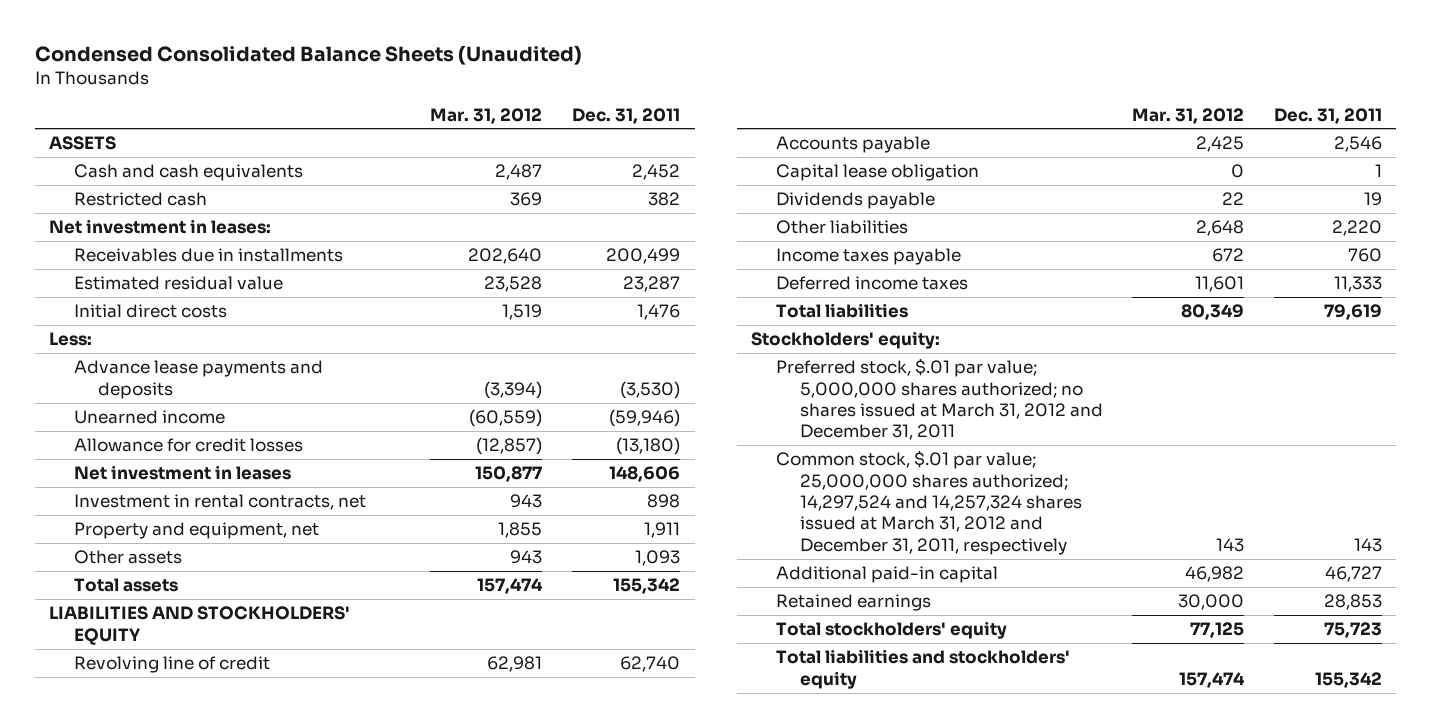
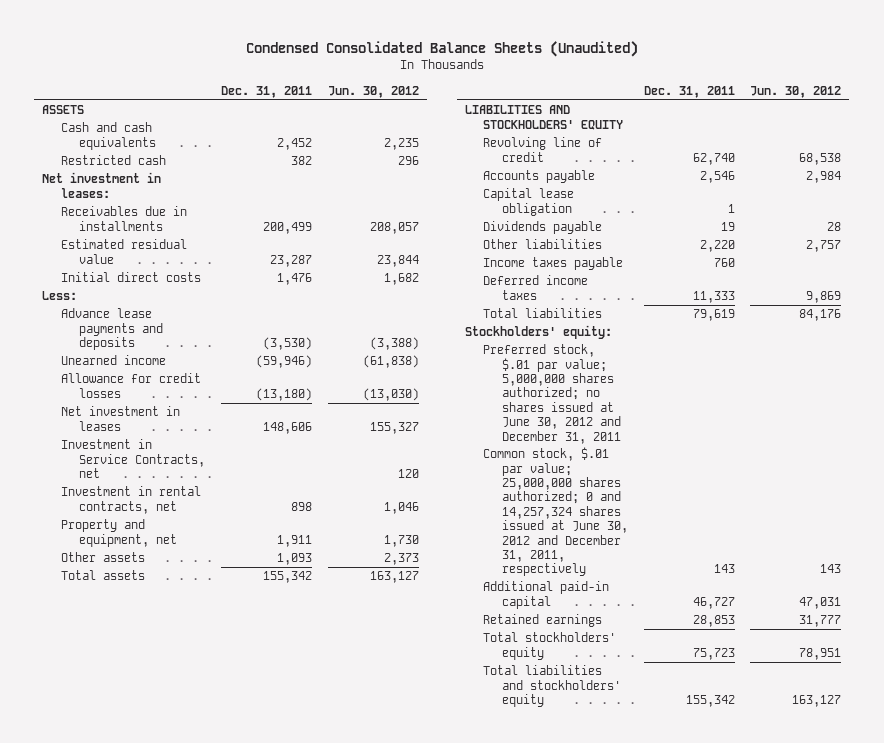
[430,107,543,124] Mar. 31, 2012 -> none
none -> [327,85,419,98] Jun. 30, 2012
none -> [60,439,206,479] Investment in Service Contracts, net
[775,358,1103,441] Preferred stock, $.01 par value; 5,000,000 shares authorized; no shares issued at March 31, 2012 and December 31, 2011 -> [483,344,621,444] Preferred stock, $.01 par value; 5,000,000 shares authorized; no shares issued at June 30, 2012 and December 31, 2011
[775,450,1082,555] Common stock, $.01 par value; 25,000,000 shares authorized; 14,297,524 and 14,257,324 shares issued at March 31, 2012 and December 31, 2011, respectively -> [483,447,628,577] Common stock, $.01 par value; 25,000,000 shares authorized; 0 and 14,257,324 shares issued at June 30, 2012 and December 31, 2011, respectively

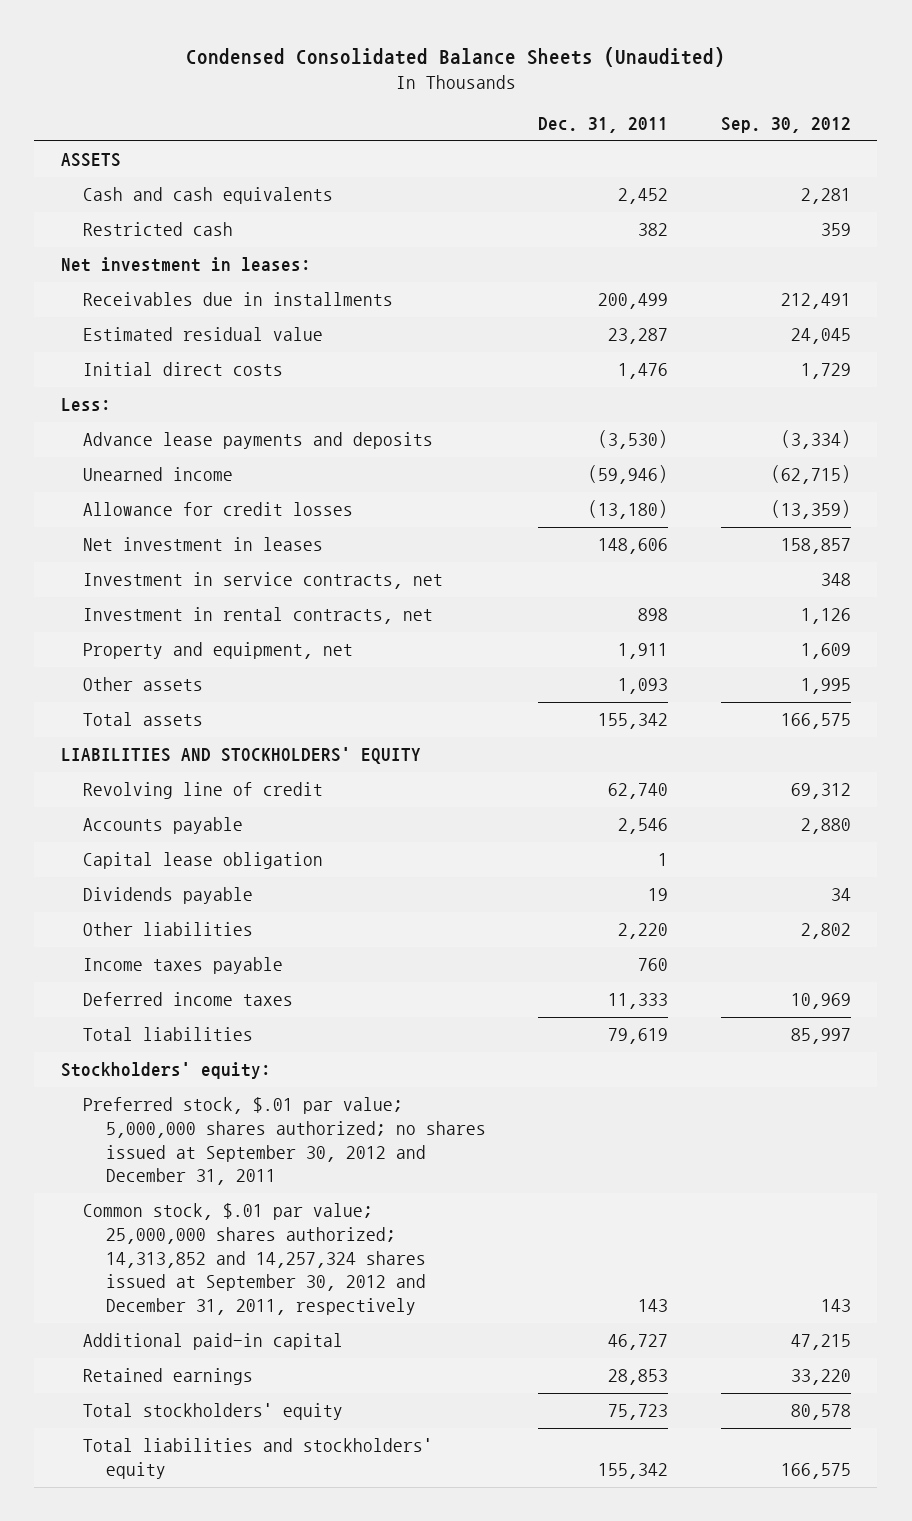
[327,85,419,98] Jun. 30, 2012 -> none
none -> [720,117,851,134] Sep. 30, 2012
[60,439,206,479] Investment in Service Contracts, net -> [83,572,444,590] Investment in service contracts, net
[483,344,621,444] Preferred stock, $.01 par value; 5,000,000 shares authorized; no shares issued at June 30, 2012 and December 31, 2011 -> [83,1097,486,1186] Preferred stock, $.01 par value; 5,000,000 shares authorized; no shares issued at September 30, 2012 and December 31, 2011
[483,447,628,577] Common stock, $.01 par value; 25,000,000 shares authorized; 0 and 14,257,324 shares issued at June 30, 2012 and December 31, 2011, respectively -> [83,1203,426,1316] Common stock, $.01 par value; 25,000,000 shares authorized; 14,313,852 and 14,257,324 shares issued at September 30, 2012 and December 31, 2011, respectively

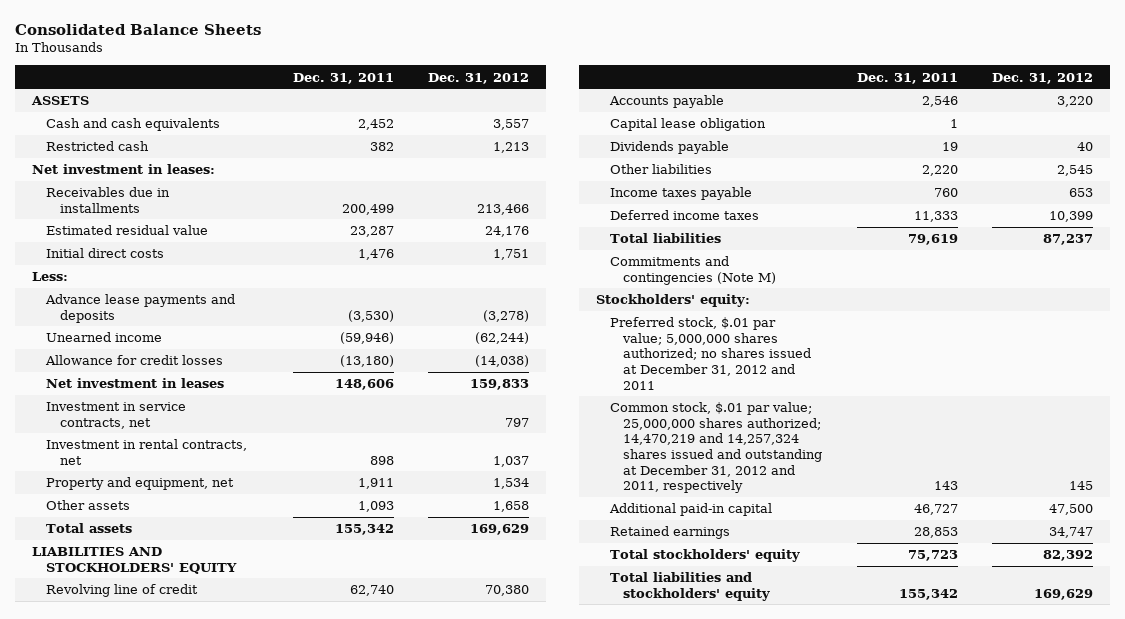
[185,46,725,67] Condensed Consolidated Balance Sheets (Unaudited) -> [14,24,261,36] Consolidated Balance Sheets
[720,117,851,134] Sep. 30, 2012 -> none
none -> [428,72,530,84] Dec. 31, 2012
none -> [609,256,777,285] Commitments and contingencies (Note M)
[83,1097,486,1186] Preferred stock, $.01 par value; 5,000,000 shares authorized; no shares issued at September 30, 2012 and December 31, 2011 -> [609,317,812,390] Preferred stock, $.01 par value; 5,000,000 shares authorized; no shares issued at December 31, 2012 and 2011
[83,1203,426,1316] Common stock, $.01 par value; 25,000,000 shares authorized; 14,313,852 and 14,257,324 shares issued at September 30, 2012 and December 31, 2011, respectively -> [609,402,823,494] Common stock, $.01 par value; 25,000,000 shares authorized; 14,470,219 and 14,257,324 shares issued and outstanding at December 31, 2012 and 2011, respectively

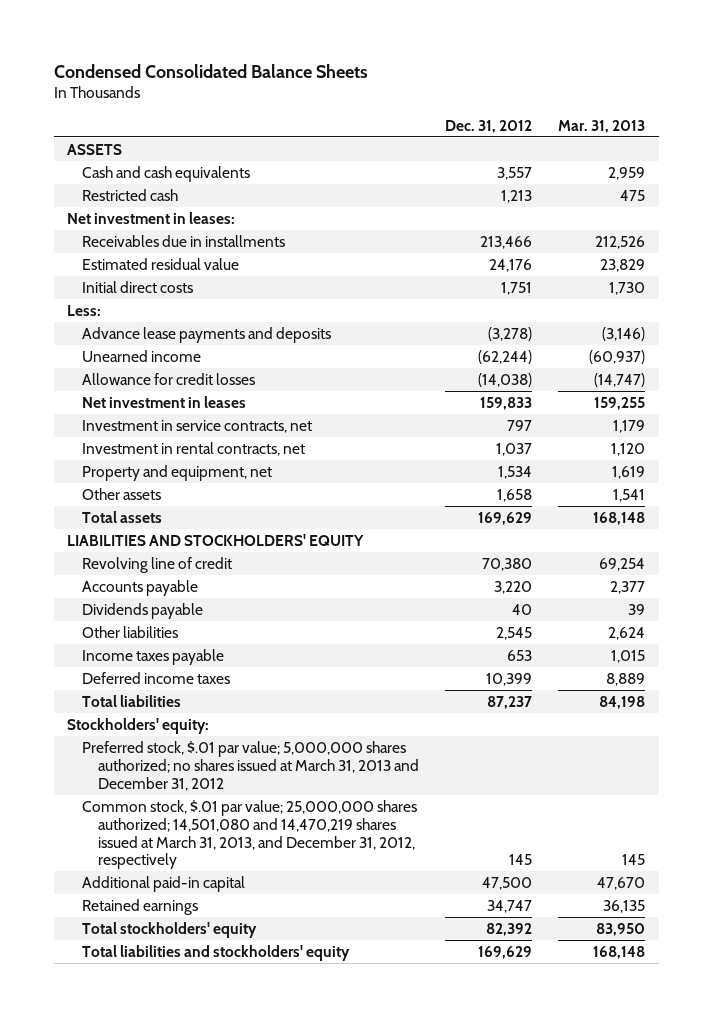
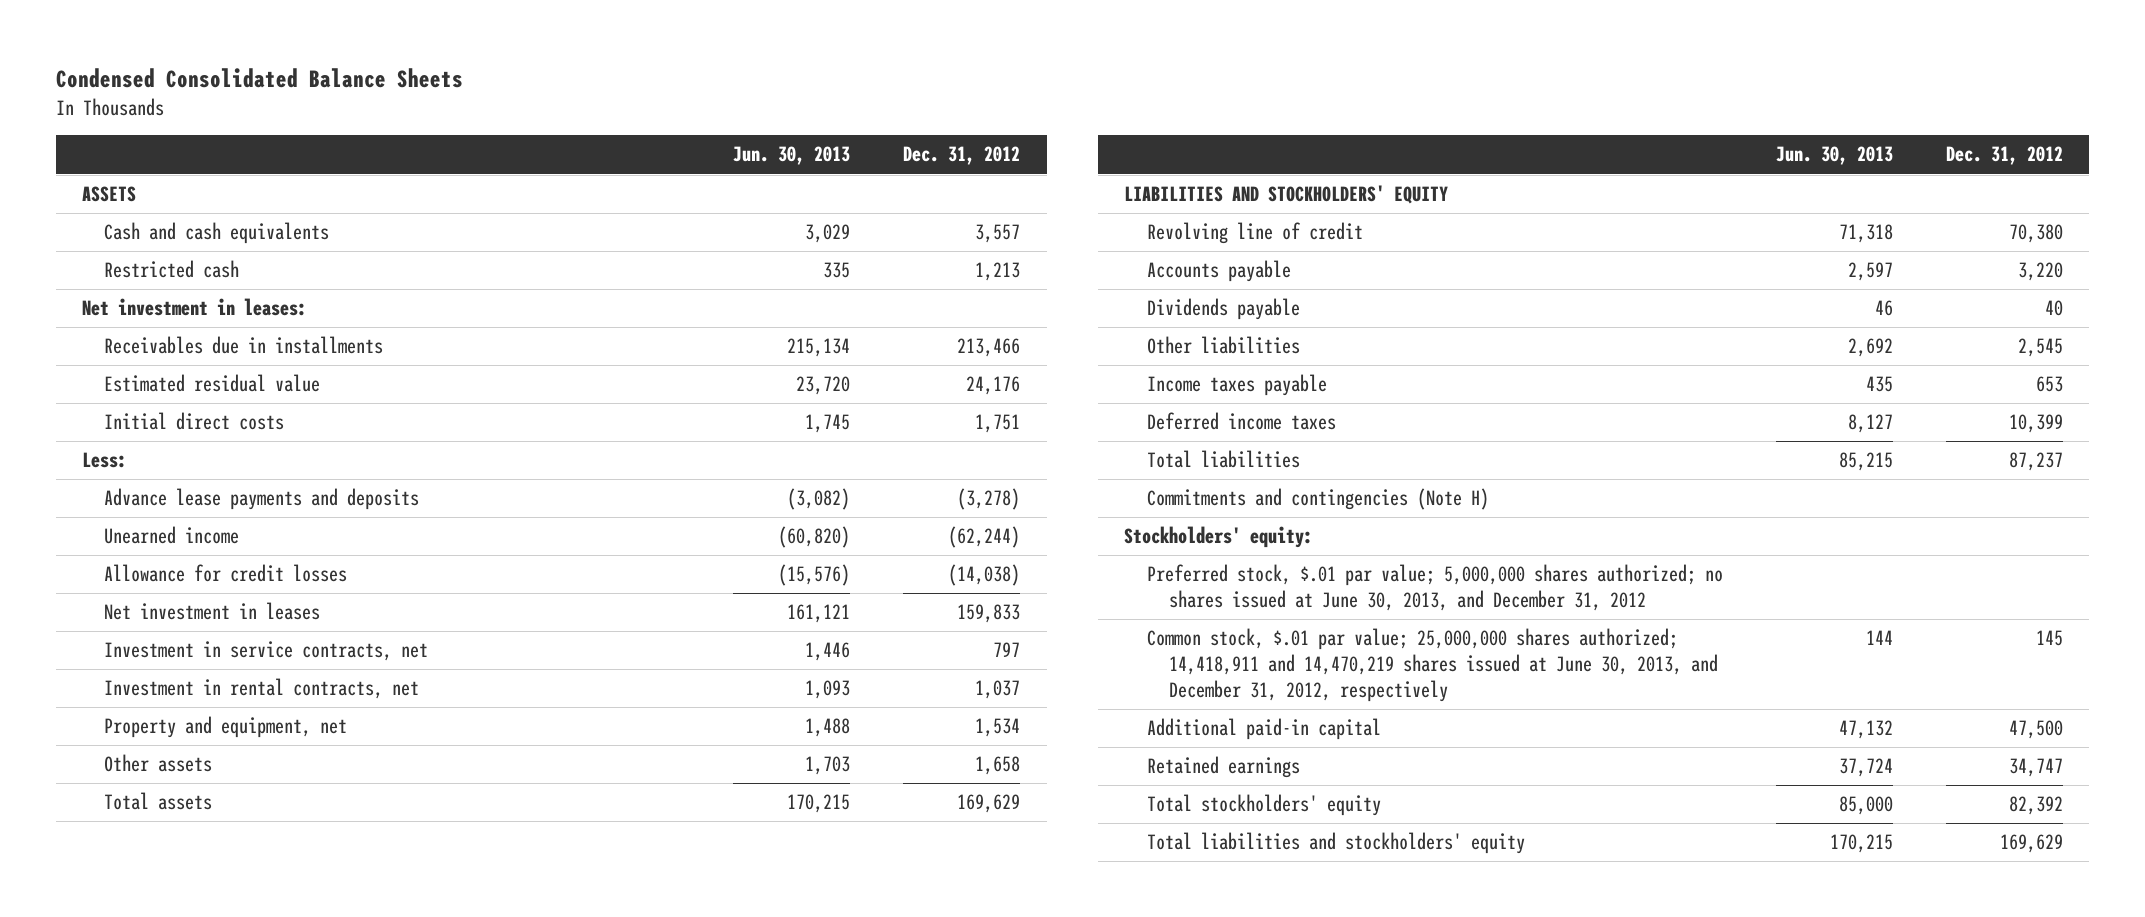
[558,119,646,133] Mar. 31, 2013 -> none
none -> [733,146,851,166] Jun. 30, 2013
none -> [1146,488,1489,511] Commitments and contingencies (Note H)
[82,740,419,791] Preferred stock, $.01 par value; 5,000,000 shares authorized; no shares issued at March 31, 2013 and December 31, 2012 -> [1146,564,1723,612] Preferred stock, $.01 par value; 5,000,000 shares authorized; no shares issued at June 30, 2013, and December 31, 2012
[82,799,418,870] Common stock, $.01 par value; 25,000,000 shares authorized; 14,501,080 and 14,470,219 shares issued at March 31, 2013, and December 31, 2012, respectively -> [1146,628,1718,702] Common stock, $.01 par value; 25,000,000 shares authorized; 14,418,911 and 14,470,219 shares issued at June 30, 2013, and December 31, 2012, respectively

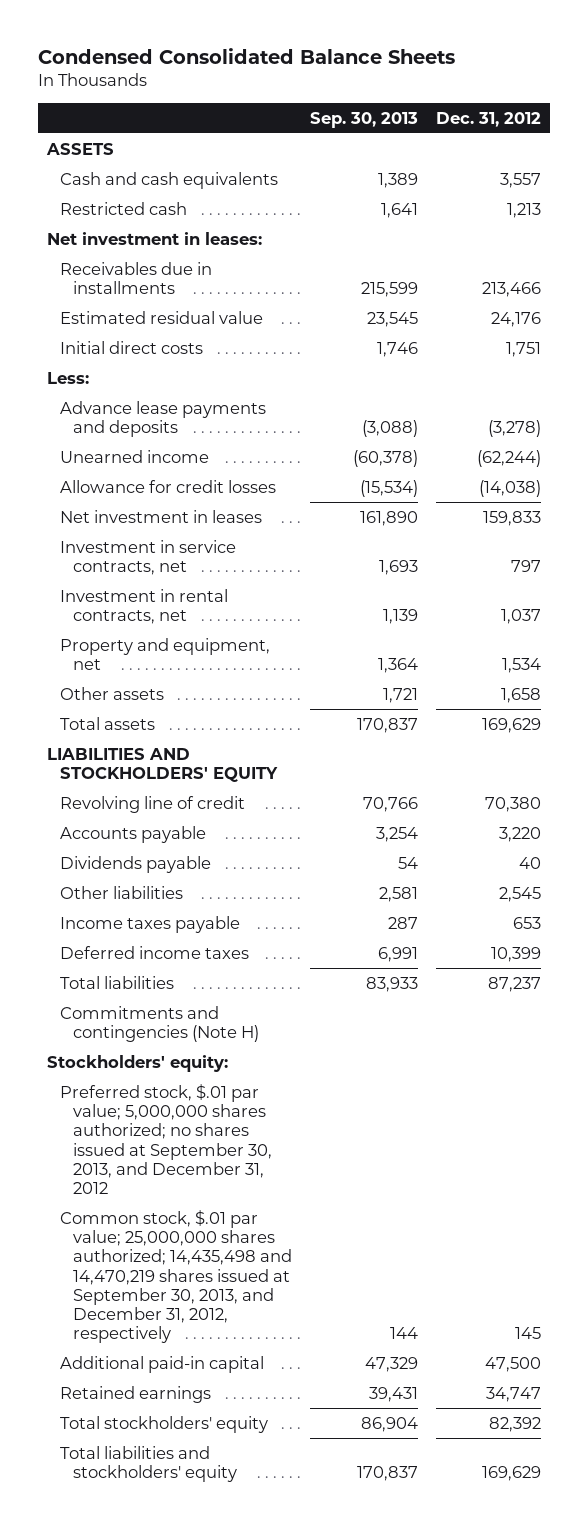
[733,146,851,166] Jun. 30, 2013 -> none
none -> [310,111,419,128] Sep. 30, 2013
[1146,564,1723,612] Preferred stock, $.01 par value; 5,000,000 shares authorized; no shares issued at June 30, 2013, and December 31, 2012 -> [60,1083,273,1195] Preferred stock, $.01 par value; 5,000,000 shares authorized; no shares issued at September 30, 2013, and December 31, 2012
[1146,628,1718,702] Common stock, $.01 par value; 25,000,000 shares authorized; 14,418,911 and 14,470,219 shares issued at June 30, 2013, and December 31, 2012, respectively -> [60,1209,293,1344] Common stock, $.01 par value; 25,000,000 shares authorized; 14,435,498 and 14,470,219 shares issued at September 30, 2013, and December 31, 2012, respectively

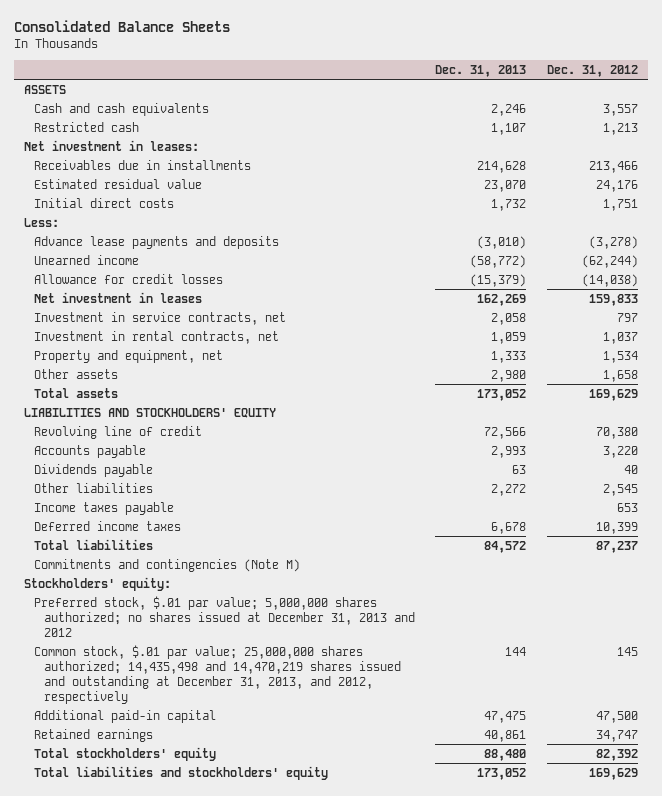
[37,47,455,64] Condensed Consolidated Balance Sheets -> [13,20,230,33] Consolidated Balance Sheets
[310,111,419,128] Sep. 30, 2013 -> none
none -> [435,64,527,77] Dec. 31, 2013
[60,1005,260,1042] Commitments and contingencies (Note H) -> [33,558,300,572] Commitments and contingencies (Note M)
[60,1083,273,1195] Preferred stock, $.01 par value; 5,000,000 shares authorized; no shares issued at September 30, 2013, and December 31, 2012 -> [33,595,415,637] Preferred stock, $.01 par value; 5,000,000 shares authorized; no shares issued at December 31, 2013 and 2012
[60,1209,293,1344] Common stock, $.01 par value; 25,000,000 shares authorized; 14,435,498 and 14,470,219 shares issued at September 30, 2013, and December 31, 2012, respectively -> [33,644,401,704] Common stock, $.01 par value; 25,000,000 shares authorized; 14,435,498 and 14,470,219 shares issued and outstanding at December 31, 2013, and 2012, respectively

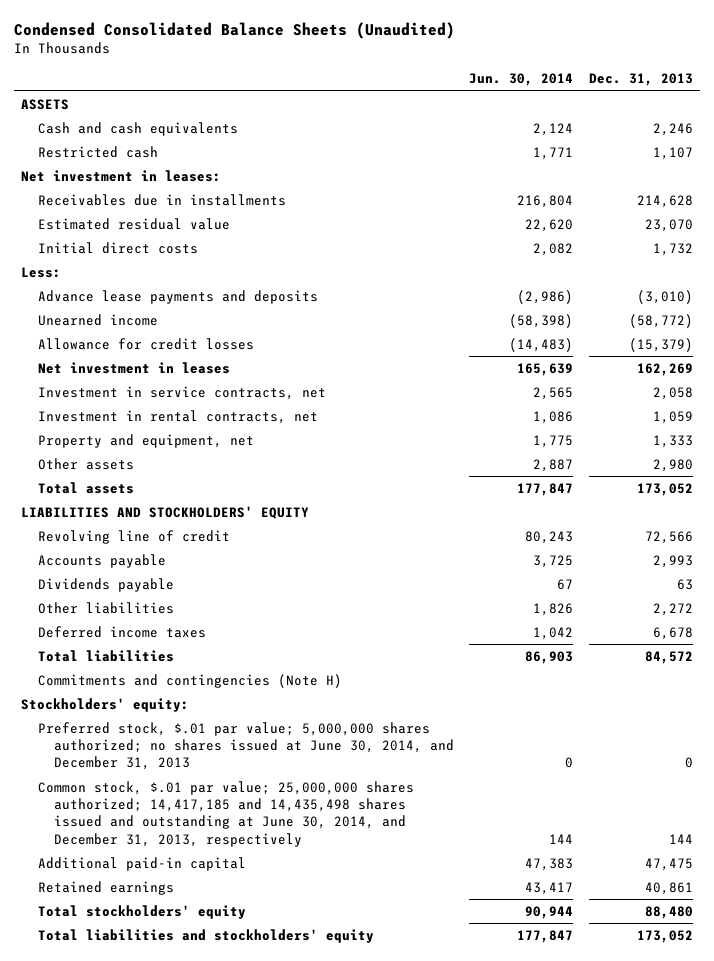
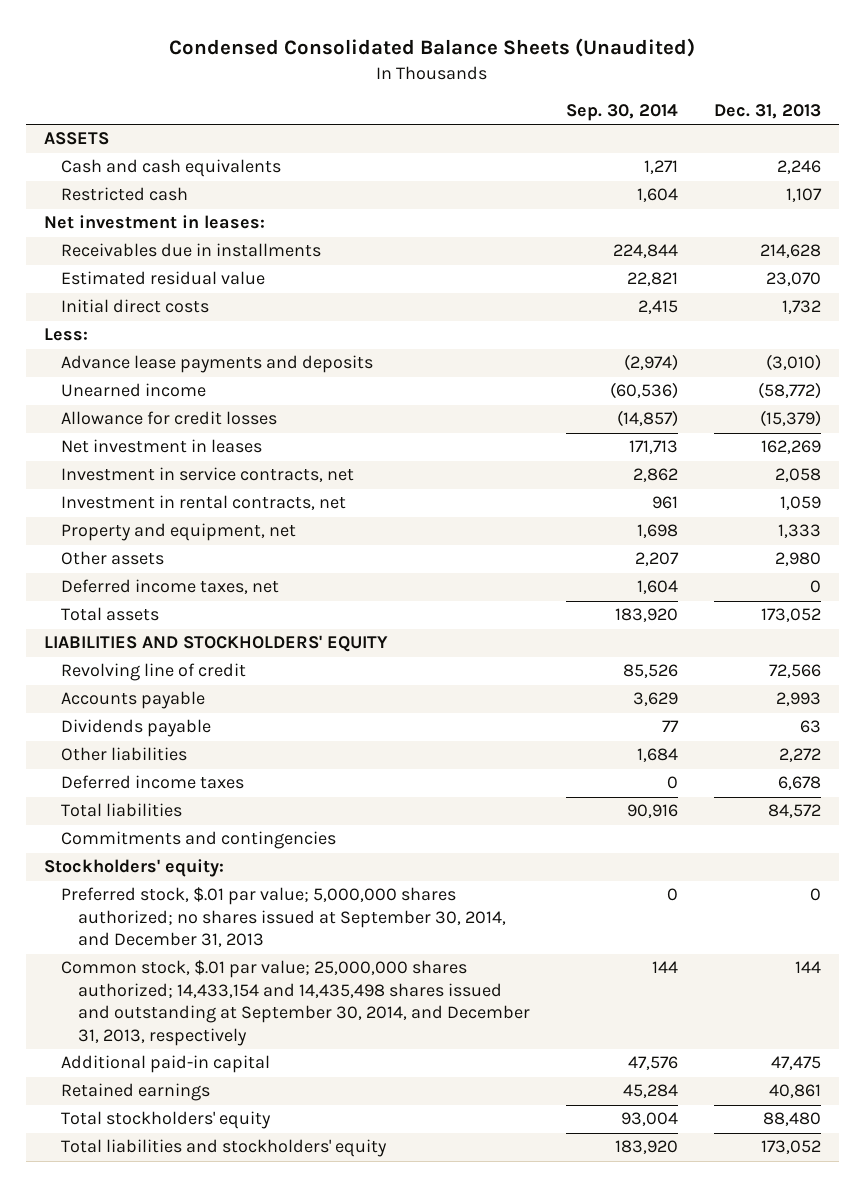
[469,73,574,87] Jun. 30, 2014 -> none
none -> [565,104,678,122] Sep. 30, 2014
none -> [61,579,280,595] Deferred income taxes, net
[37,673,342,688] Commitments and contingencies (Note H) -> [61,831,337,850] Commitments and contingencies
[37,721,455,771] Preferred stock, $.01 par value; 5,000,000 shares authorized; no shares issued at June 30, 2014, and December 31, 2013 -> [61,887,506,948] Preferred stock, $.01 par value; 5,000,000 shares authorized; no shares issued at September 30, 2014, and December 31, 2013
[37,780,414,847] Common stock, $.01 par value; 25,000,000 shares authorized; 14,417,185 and 14,435,498 shares issued and outstanding at June 30, 2014, and December 31, 2013, respectively -> [61,960,530,1046] Common stock, $.01 par value; 25,000,000 shares authorized; 14,433,154 and 14,435,498 shares issued and outstanding at September 30, 2014, and December 31, 2013, respectively

